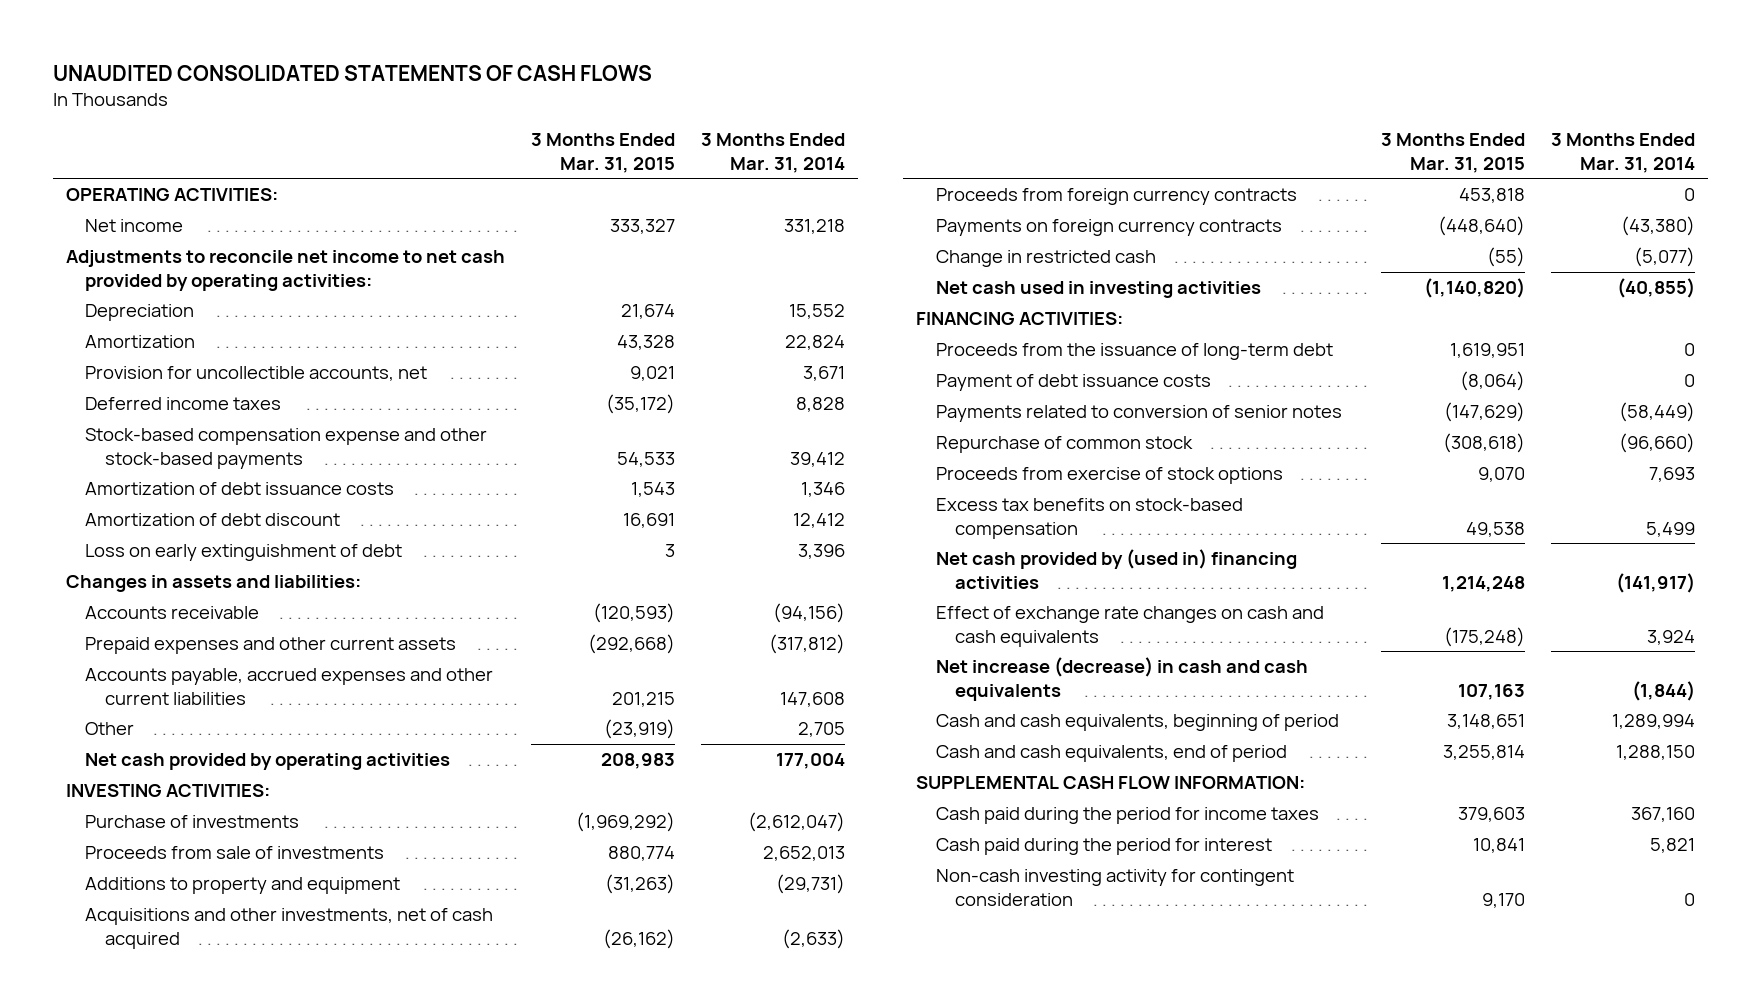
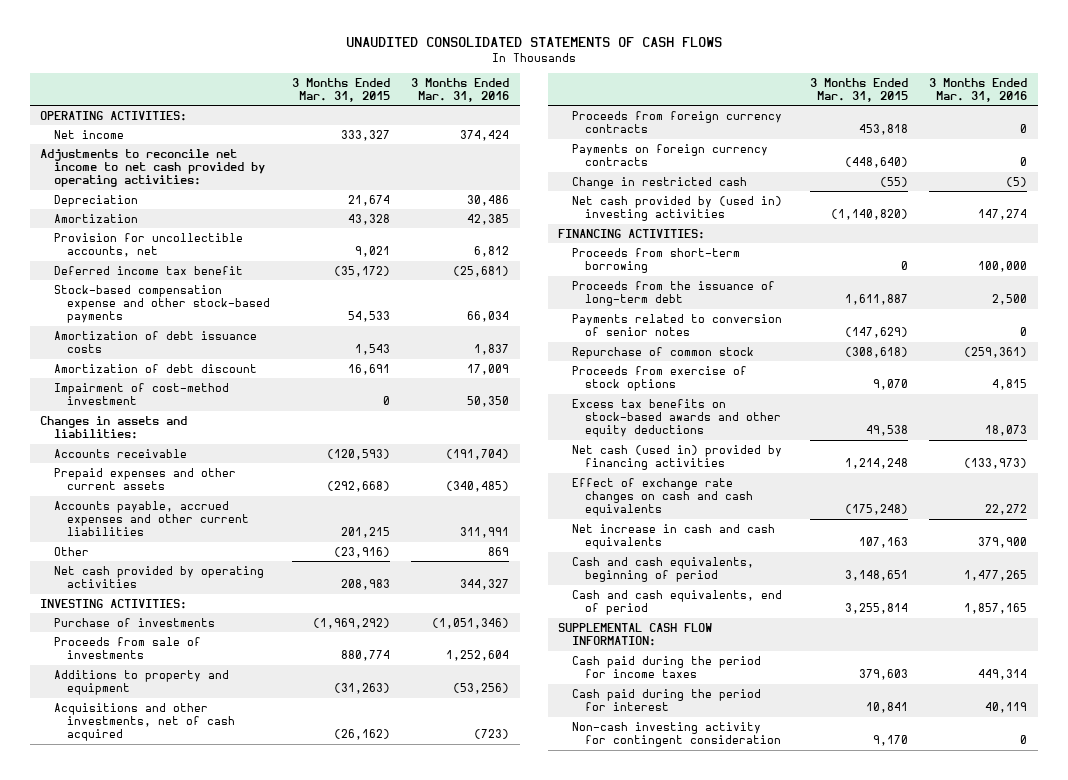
[700,133,845,173] 3 Months Ended Mar. 31, 2014 -> none
none -> [411,77,510,102] 3 Months Ended Mar. 31, 2016
[85,396,282,410] Deferred income taxes -> [53,265,243,275] Deferred income tax benefit
[85,543,403,561] Loss on early extinguishment of debt -> none
none -> [53,382,229,406] Impairment of cost-method investment
[603,718,675,739] (23,919) -> [333,546,390,558] (23,916)
[935,280,1261,298] Net cash used in investing activities -> [571,195,782,222] Net cash provided by (used in) investing activities
[935,373,1211,391] Payment of debt issuance costs -> none
none -> [571,247,740,274] Proceeds from short-term borrowing
[1450,342,1526,358] 1,619,951 -> [844,294,908,306] 1,611,887
[935,497,1243,539] Excess tax benefits on stock-based compensation -> [571,398,782,438] Excess tax benefits on stock-based awards and other equity deductions
[935,548,1297,589] Net cash provided by (used in) financing activities -> [571,444,782,471] Net cash (used in) provided by financing activities
[935,656,1308,701] Net increase (decrease) in cash and cash equivalents -> [571,523,775,550] Net increase in cash and cash equivalents

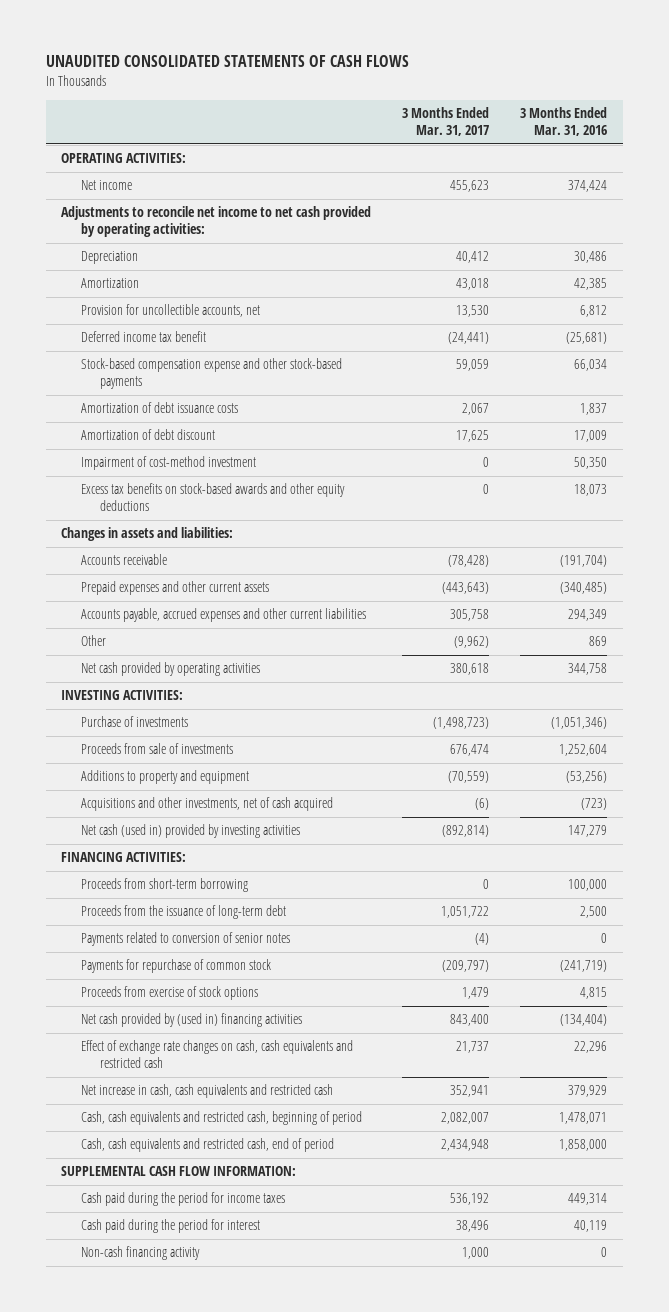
[291,77,390,102] 3 Months Ended Mar. 31, 2015 -> none
none -> [402,107,490,137] 3 Months Ended Mar. 31, 2017
[571,398,782,438] Excess tax benefits on stock-based awards and other equity deductions -> [80,483,345,512] Excess tax benefits on stock-based awards and other equity deductions
[460,527,510,539] 311,991 -> [568,609,608,622] 294,349
[460,579,510,591] 344,327 -> [568,663,608,676] 344,758
[571,110,782,134] Proceeds from foreign currency contracts -> none
[571,143,768,167] Payments on foreign currency contracts -> none
[571,176,747,189] Change in restricted cash -> none
[571,195,782,222] Net cash provided by (used in) investing activities -> [80,824,300,839] Net cash (used in) provided by investing activities
[978,209,1028,221] 147,274 -> [568,825,608,838] 147,279
[571,346,754,359] Repurchase of common stock -> [80,959,271,974] Payments for repurchase of common stock
[964,346,1028,358] (259,361) -> [560,960,608,973] (241,719)
[571,444,782,471] Net cash (used in) provided by financing activities -> [80,1013,302,1028] Net cash provided by (used in) financing activities
[964,458,1028,470] (133,973) -> [560,1014,608,1027] (134,404)
[571,477,754,517] Effect of exchange rate changes on cash and cash equivalents -> [80,1040,353,1069] Effect of exchange rate changes on cash, cash equivalents and restricted cash
[985,504,1028,516] 22,272 -> [574,1041,608,1054] 22,296
[571,523,775,550] Net increase in cash and cash equivalents -> [80,1084,333,1099] Net increase in cash, cash equivalents and restricted cash
[978,537,1028,549] 379,900 -> [568,1085,608,1098] 379,929
[571,556,754,583] Cash and cash equivalents, beginning of period -> [80,1111,362,1126] Cash, cash equivalents and restricted cash, beginning of period
[964,570,1028,582] 1,477,265 -> [559,1112,608,1125] 1,478,071
[571,589,782,616] Cash and cash equivalents, end of period -> [80,1138,334,1153] Cash, cash equivalents and restricted cash, end of period
[964,603,1028,615] 1,857,165 -> [559,1139,608,1152] 1,858,000
[571,721,782,748] Non-cash investing activity for contingent consideration -> none
none -> [80,1246,200,1261] Non-cash financing activity

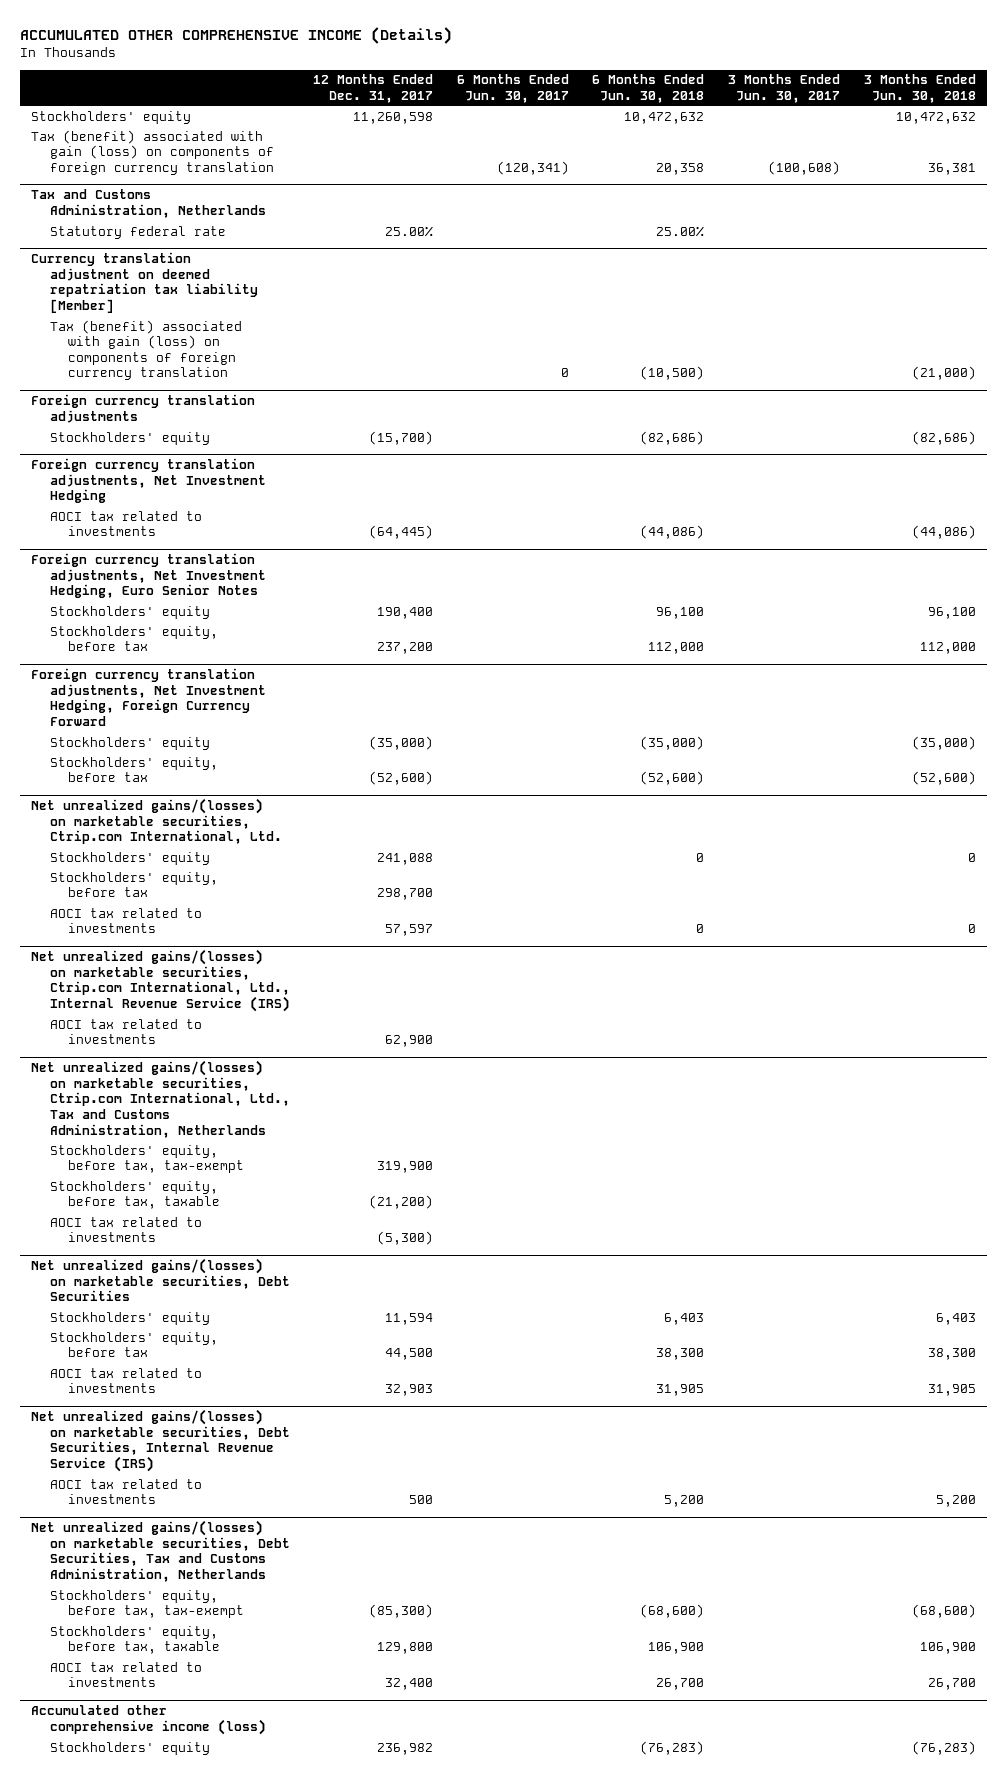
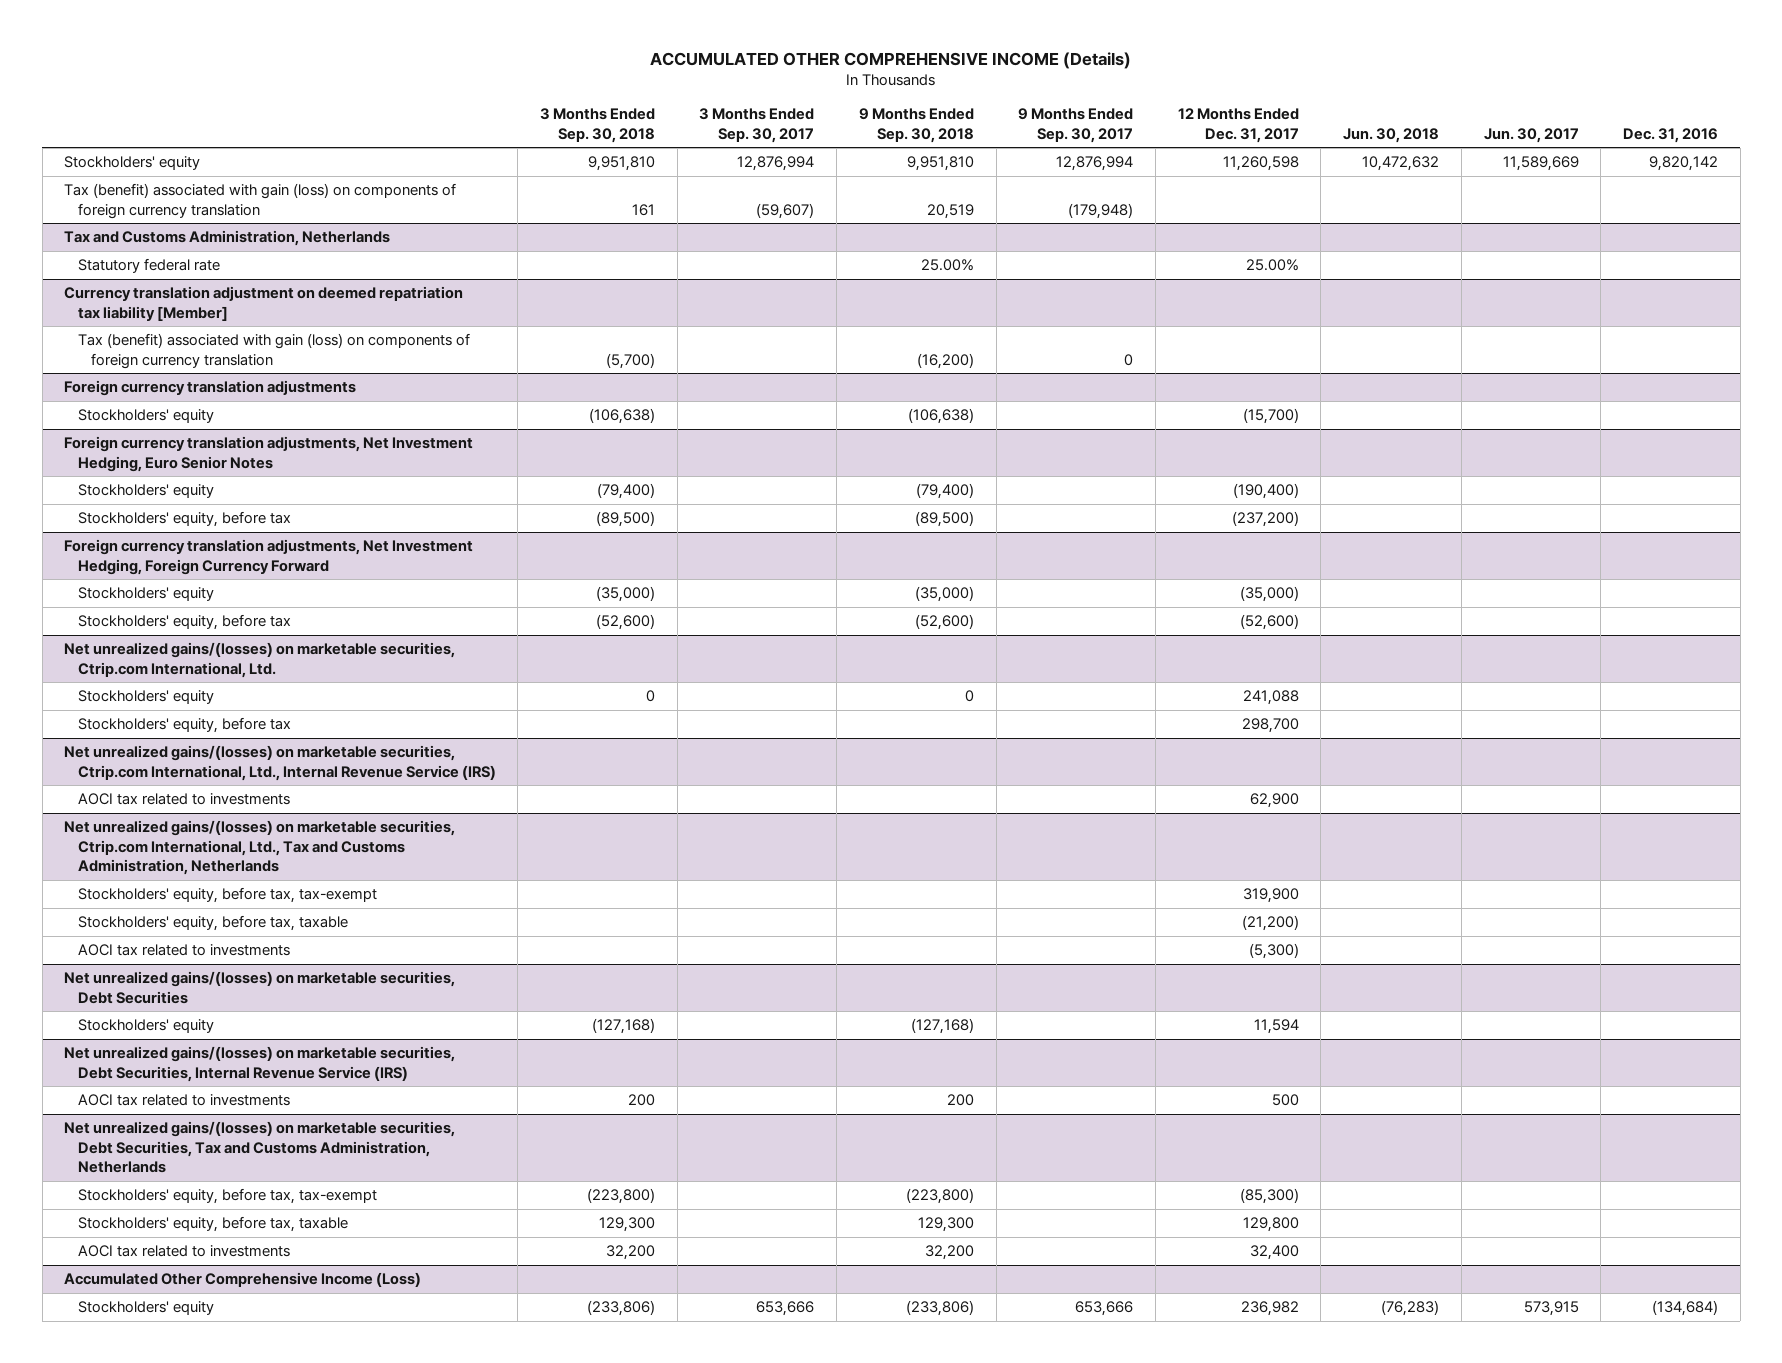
[456,74,569,103] 6 Months Ended Jun. 30, 2017 -> none
[592,74,705,103] 6 Months Ended Jun. 30, 2018 -> none
[728,74,841,103] 3 Months Ended Jun. 30, 2017 -> none
[863,74,976,103] 3 Months Ended Jun. 30, 2018 -> none
none -> [540,108,656,143] 3 Months Ended Sep. 30, 2018
none -> [699,108,815,143] 3 Months Ended Sep. 30, 2017
none -> [858,108,974,143] 9 Months Ended Sep. 30, 2018
none -> [1018,108,1134,143] 9 Months Ended Sep. 30, 2017
none -> [1343,127,1440,143] Jun. 30, 2018
none -> [1483,127,1579,143] Jun. 30, 2017
none -> [1622,127,1718,143] Dec. 31, 2016
[31,458,266,504] Foreign currency translation adjustments, Net Investment Hedging -> none
[49,510,202,537] AOCI tax related to investments -> none
[377,606,434,619] 190,400 -> [1232,483,1299,500] (190,400)
[377,642,434,655] 237,200 -> [1231,511,1299,528] (237,200)
[49,907,202,934] AOCI tax related to investments -> none
[49,1331,218,1358] Stockholders' equity, before tax -> none
[49,1367,202,1394] AOCI tax related to investments -> none
[31,1705,266,1735] Accumulated other comprehensive income (loss) -> [64,1272,422,1288] Accumulated Other Comprehensive Income (Loss)

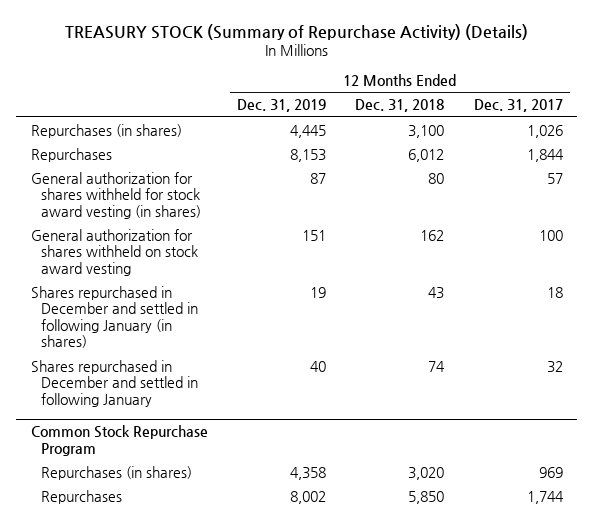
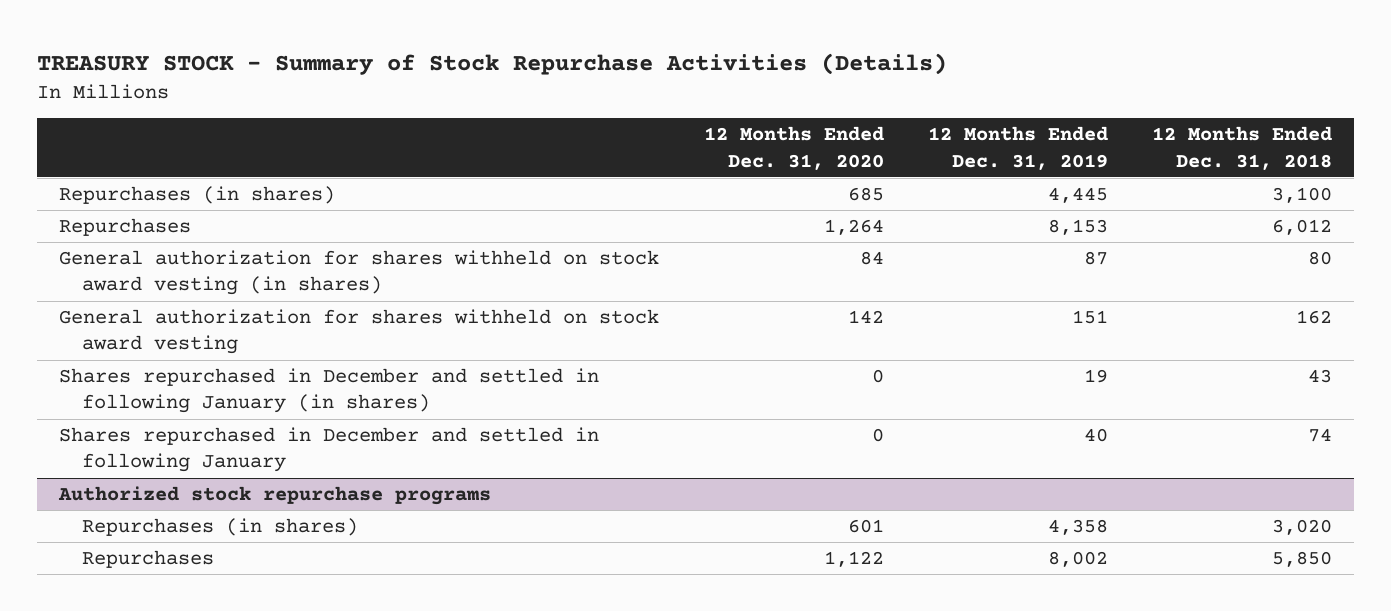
[64,23,528,40] TREASURY STOCK (Summary of Repurchase Activity) (Details) -> [37,52,948,75] TREASURY STOCK - Summary of Stock Repurchase Activities (Details)
[473,99,563,113] Dec. 31, 2017 -> none
none -> [703,126,884,170] 12 Months Ended Dec. 31, 2020
[30,171,201,219] General authorization for shares withheld for stock award vesting (in shares) -> [59,250,660,296] General authorization for shares withheld on stock award vesting (in shares)
[30,425,208,456] Common Stock Repurchase Program -> [58,486,492,506] Authorized stock repurchase programs

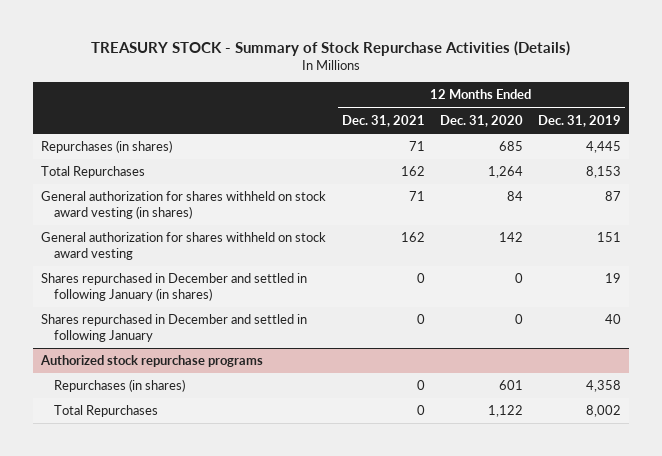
[1151,126,1332,170] 12 Months Ended Dec. 31, 2018 -> none
none -> [341,114,425,127] Dec. 31, 2021
[59,218,192,237] Repurchases -> [41,166,146,179] Total Repurchases
[82,550,215,569] Repurchases -> [54,405,159,418] Total Repurchases

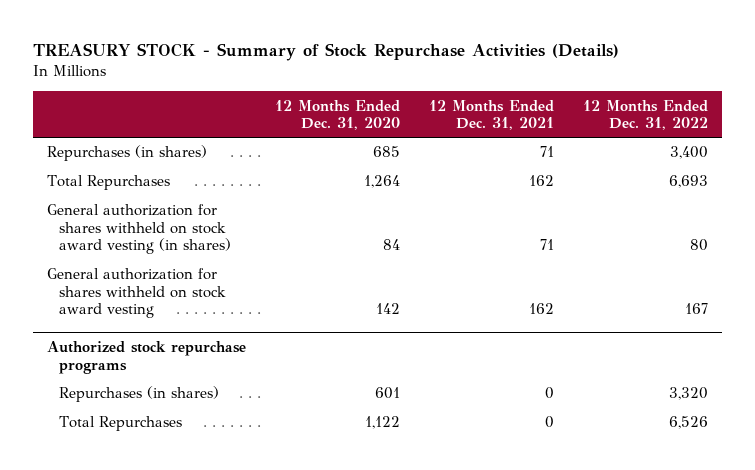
[538,114,622,127] Dec. 31, 2019 -> none
none -> [582,99,708,131] 12 Months Ended Dec. 31, 2022
[41,273,308,302] Shares repurchased in December and settled in following January (in shares) -> none
[41,314,308,343] Shares repurchased in December and settled in following January -> none

